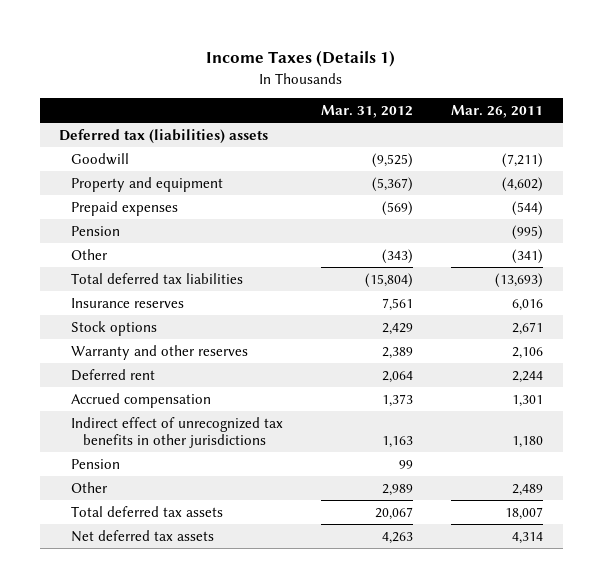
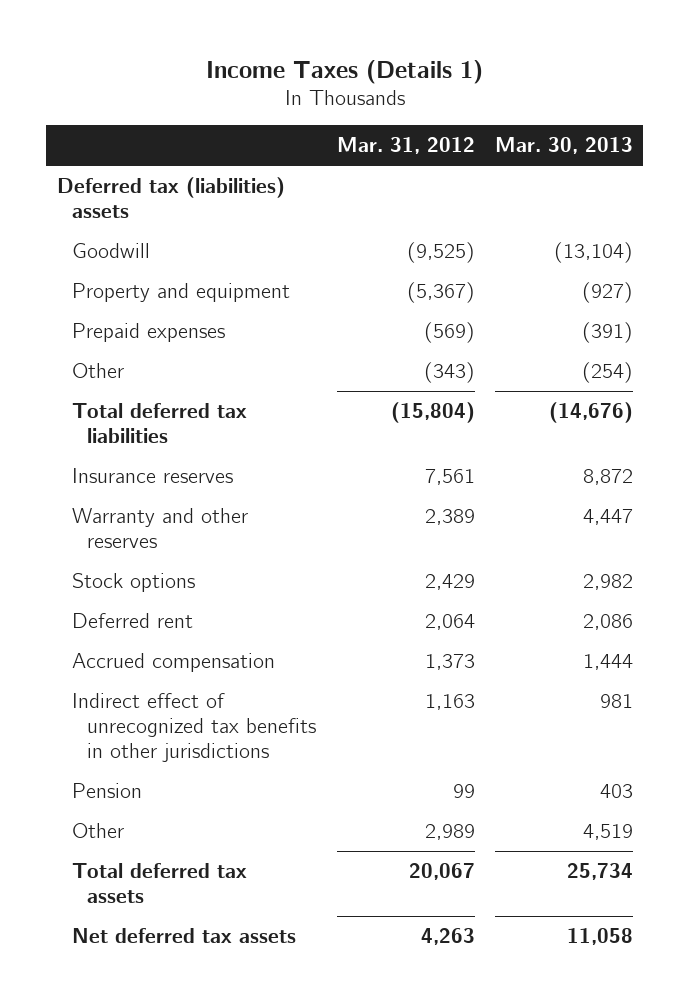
[451,105,544,119] Mar. 26, 2011 -> none
none -> [495,137,634,155] Mar. 30, 2013
[71,225,121,236] Pension -> none
[71,320,158,336] Stock options -> [71,573,195,593] Stock options

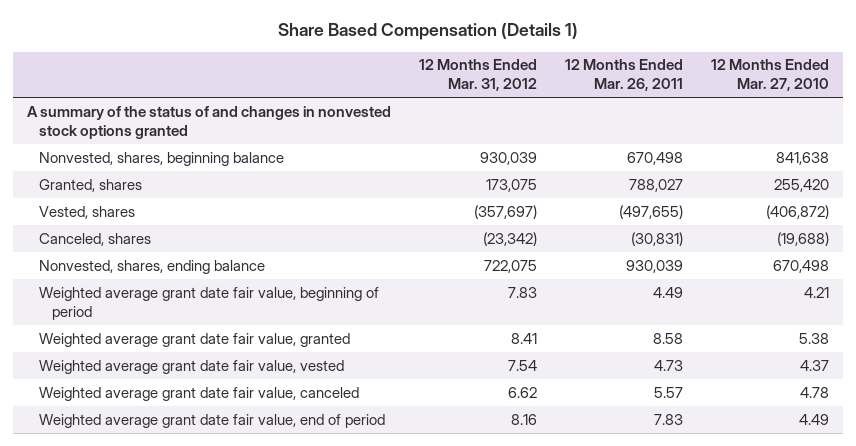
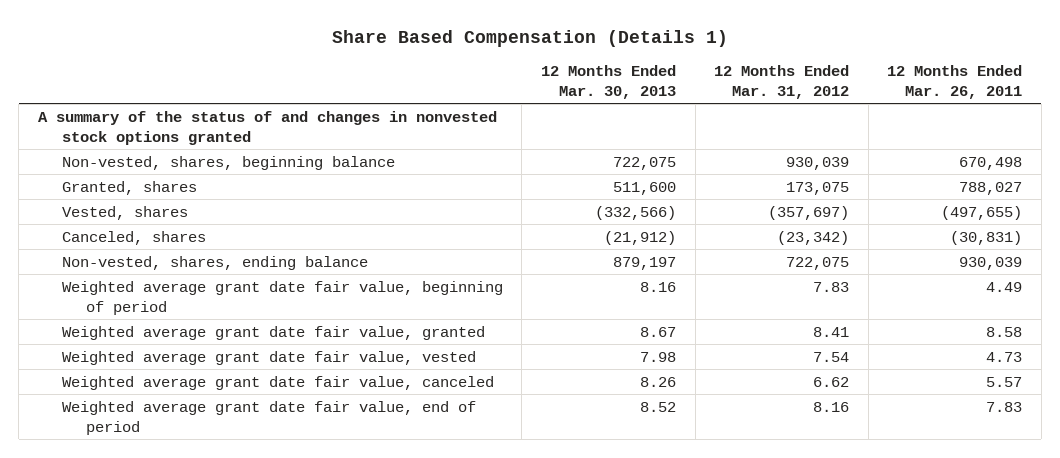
[711,59,830,92] 12 Months Ended Mar. 27, 2010 -> none
none -> [540,65,676,100] 12 Months Ended Mar. 30, 2013
[39,151,285,166] Nonvested, shares, beginning balance -> [61,155,395,170] Non-vested, shares, beginning balance
[39,259,266,274] Nonvested, shares, ending balance -> [61,255,368,270] Non-vested, shares, ending balance

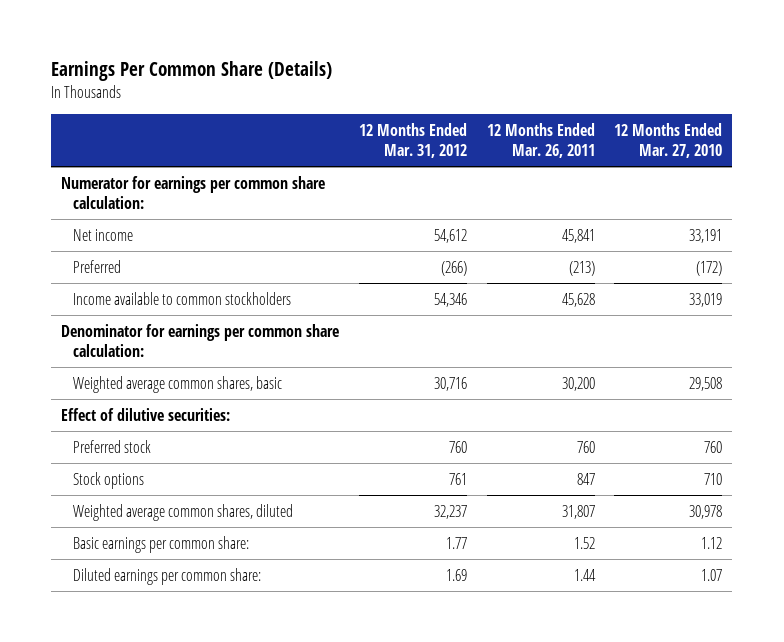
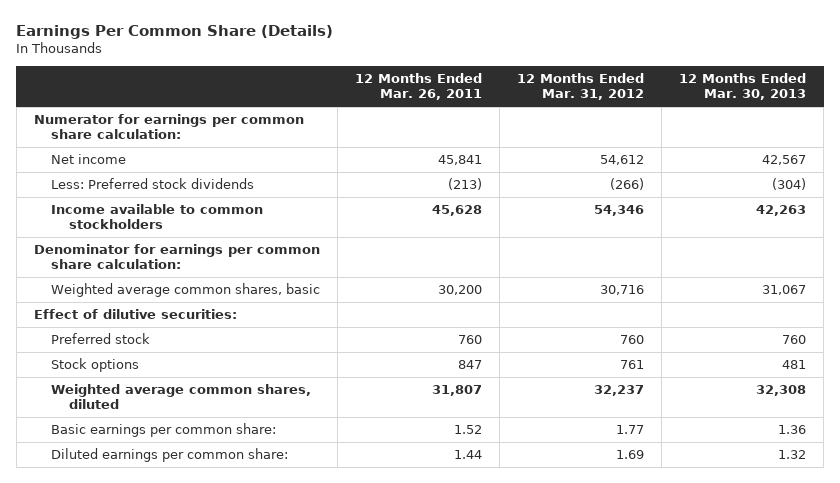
[614,122,723,158] 12 Months Ended Mar. 27, 2010 -> none
none -> [679,72,807,101] 12 Months Ended Mar. 30, 2013
[73,259,122,273] Preferred -> [51,178,255,190] Less: Preferred stock dividends

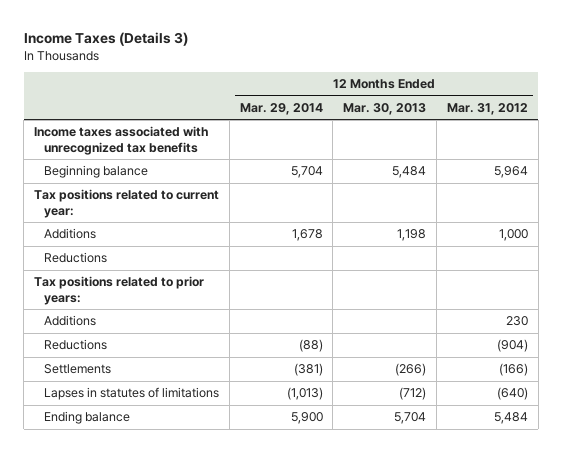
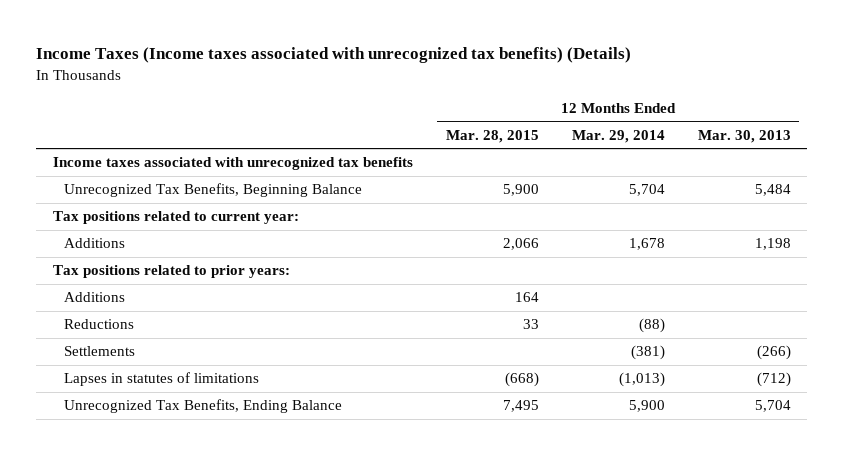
[23,31,188,46] Income Taxes (Details 3) -> [36,47,632,64] Income Taxes (Income taxes associated with unrecognized tax benefits) (Details)
[446,102,528,115] Mar. 31, 2012 -> none
none -> [445,129,539,143] Mar. 28, 2015
[44,165,149,179] Beginning balance -> [64,183,363,198] Unrecognized Tax Benefits, Beginning Balance
[44,252,108,264] Reductions -> none
[44,411,131,425] Ending balance -> [64,399,343,414] Unrecognized Tax Benefits, Ending Balance

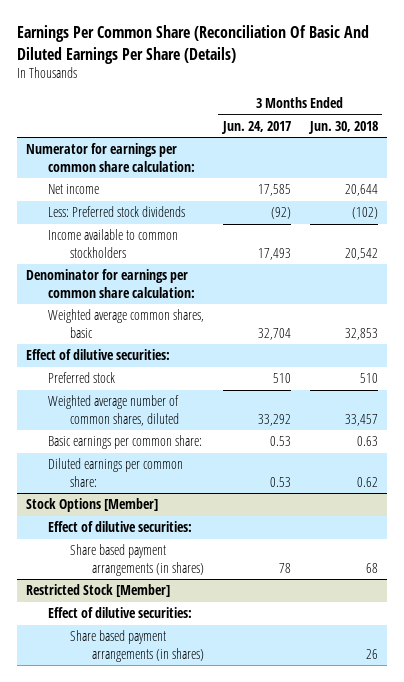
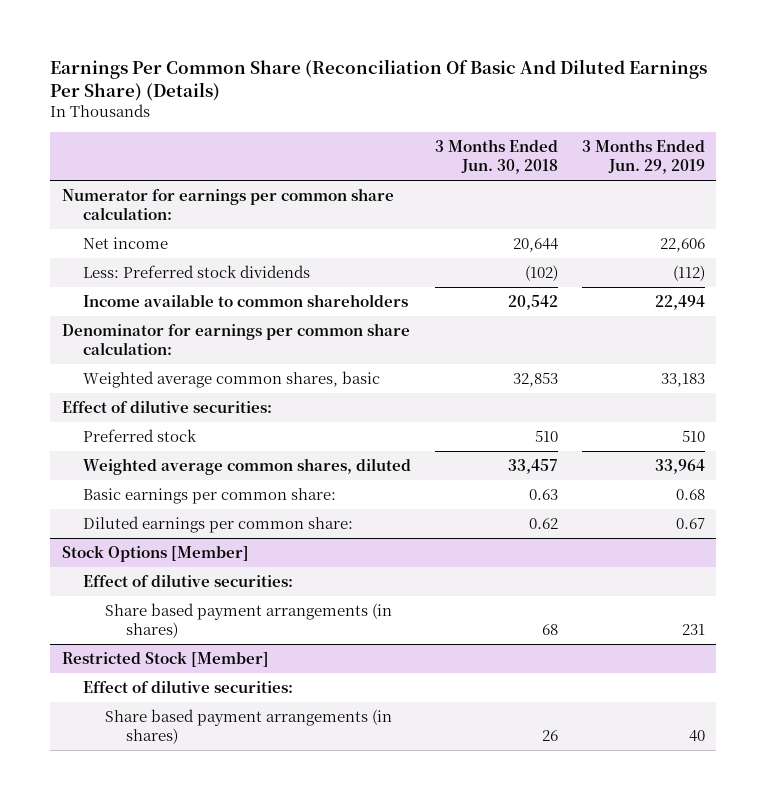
[16,25,369,64] Earnings Per Common Share (Reconciliation Of Basic And Diluted Earnings Per Share (Details) -> [50,58,708,101] Earnings Per Common Share (Reconciliation Of Basic And Diluted Earnings Per Share) (Details)
[221,120,292,134] Jun. 24, 2017 -> none
none -> [581,139,705,174] 3 Months Ended Jun. 29, 2019
[48,229,179,258] Income available to common stockholders -> [83,294,409,308] Income available to common shareholders
[48,395,180,426] Weighted average number of common shares, diluted -> [83,458,412,476] Weighted average common shares, diluted

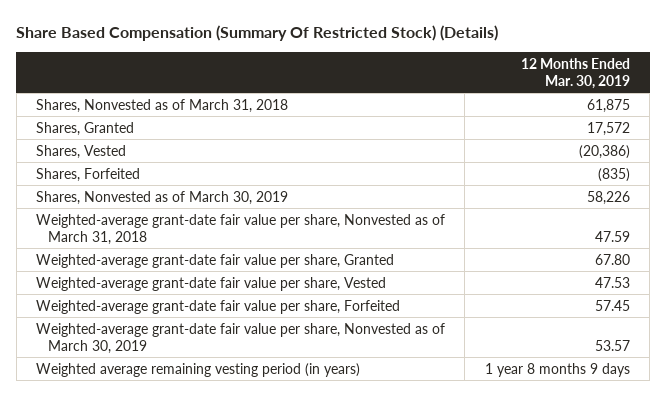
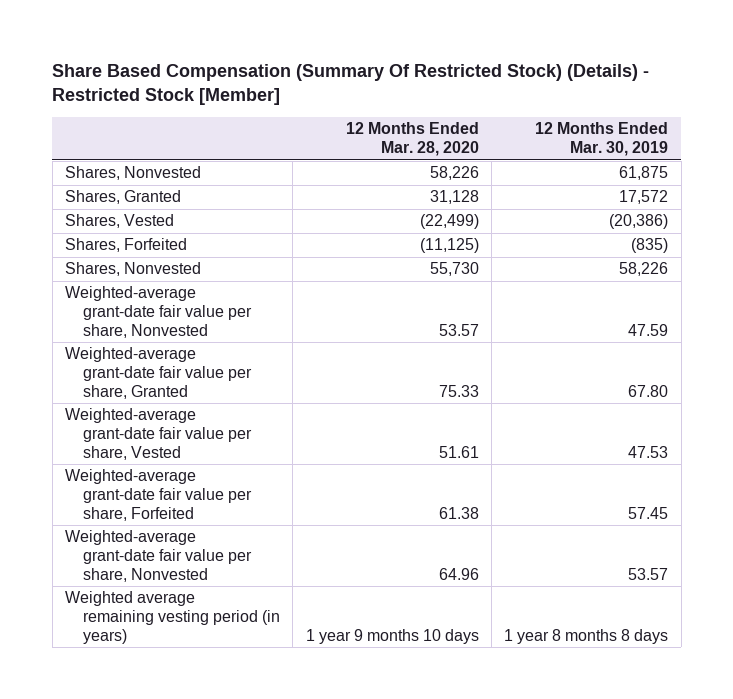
[16,24,499,41] Share Based Compensation (Summary Of Restricted Stock) (Details) -> [52,63,650,106] Share Based Compensation (Summary Of Restricted Stock) (Details) - Restricted Stock [Member]
none -> [345,122,479,157] 12 Months Ended Mar. 28, 2020
[36,98,289,113] Shares, Nonvested as of March 31, 2018 -> [64,166,201,181] Shares, Nonvested
[36,190,289,205] Shares, Nonvested as of March 30, 2019 -> [64,262,201,277] Shares, Nonvested
[36,213,446,245] Weighted-average grant-date fair value per share, Nonvested as of March 31, 2018 -> [64,286,253,338] Weighted-average grant-date fair value per share, Nonvested
[36,322,446,354] Weighted-average grant-date fair value per share, Nonvested as of March 30, 2019 -> [64,530,253,582] Weighted-average grant-date fair value per share, Nonvested
[484,362,630,377] 1 year 8 months 9 days -> [504,628,669,644] 1 year 8 months 8 days

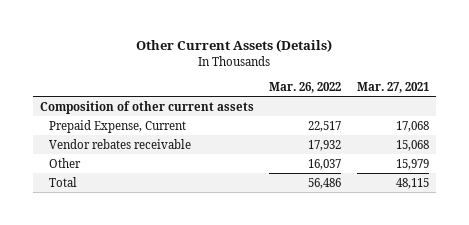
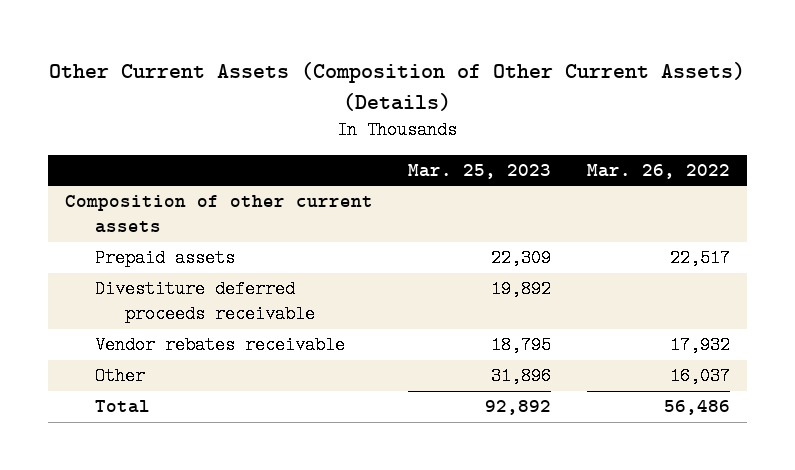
[136,39,333,53] Other Current Assets (Details) -> [49,62,746,111] Other Current Assets (Composition of Other Current Assets) (Details)
[356,81,429,93] Mar. 27, 2021 -> none
none -> [408,164,552,180] Mar. 25, 2023
[48,119,186,133] Prepaid Expense, Current -> [95,249,236,268] Prepaid assets
none -> [95,280,315,324] Divestiture deferred proceeds receivable

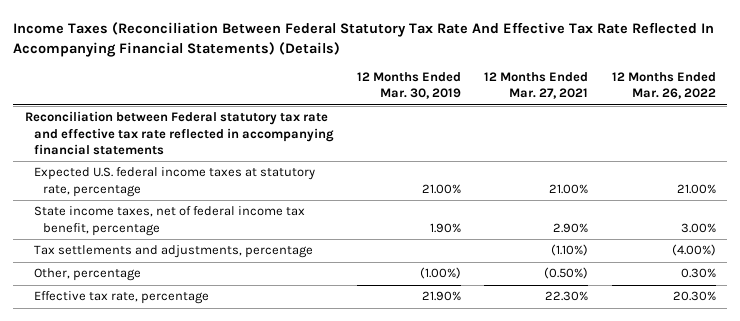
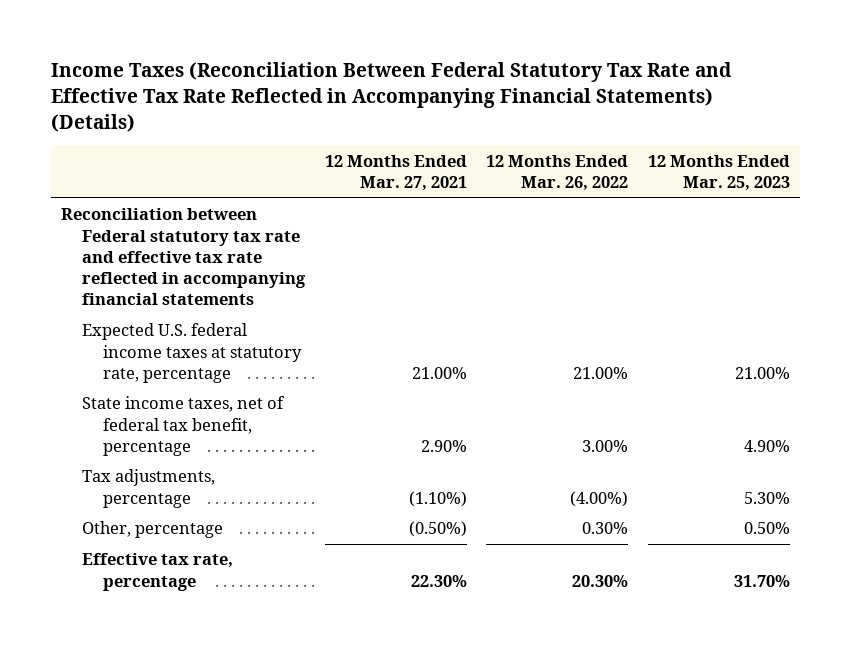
[12,21,714,57] Income Taxes (Reconciliation Between Federal Statutory Tax Rate And Effective Tax Rate Reflected In Accompanying Financial Statements) (Details) -> [50,61,732,132] Income Taxes (Reconciliation Between Federal Statutory Tax Rate and Effective Tax Rate Reflected in Accompanying Financial Statements) (Details)
[357,71,462,100] 12 Months Ended Mar. 30, 2019 -> none
none -> [647,154,790,192] 12 Months Ended Mar. 25, 2023
[33,206,305,236] State income taxes, net of federal income tax benefit, percentage -> [82,396,286,456] State income taxes, net of federal tax benefit, percentage
[33,245,313,259] Tax settlements and adjustments, percentage -> [82,469,216,508] Tax adjustments, percentage

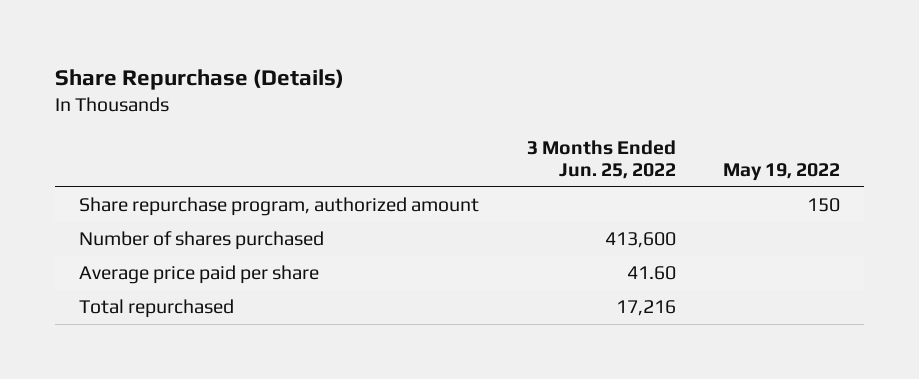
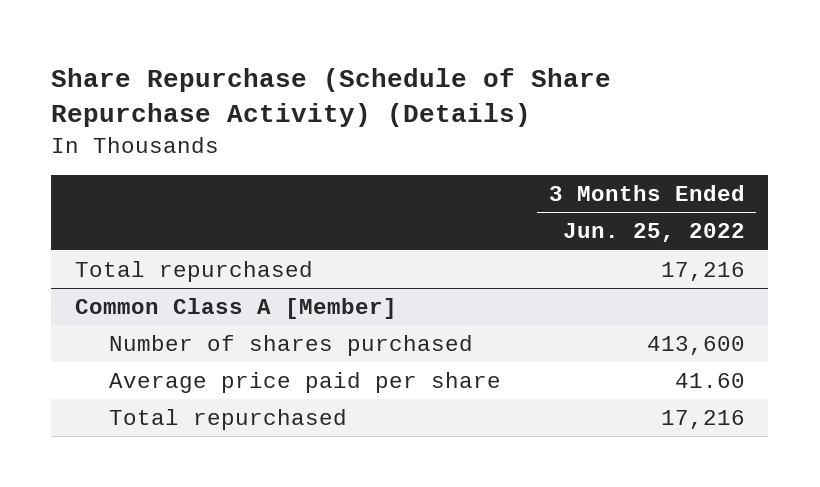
[54,68,344,90] Share Repurchase (Details) -> [51,67,612,127] Share Repurchase (Schedule of Share Repurchase Activity) (Details)
[723,163,841,182] May 19, 2022 -> none
[78,197,479,217] Share repurchase program, authorized amount -> none
none -> [75,261,314,283] Total repurchased
none -> [75,298,398,320] Common Class A [Member]

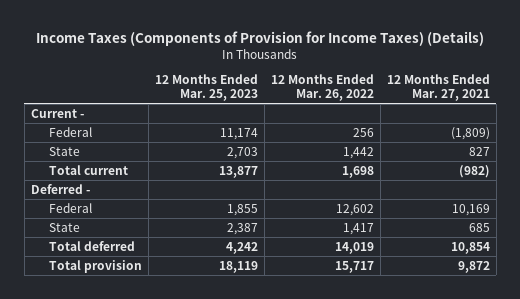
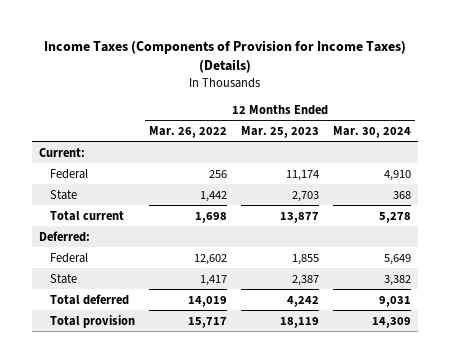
[386,74,490,102] 12 Months Ended Mar. 27, 2021 -> none
none -> [333,125,412,138] Mar. 30, 2024
[30,108,84,118] Current - -> [39,147,86,157] Current:
[30,183,90,194] Deferred - -> [39,230,91,242] Deferred:

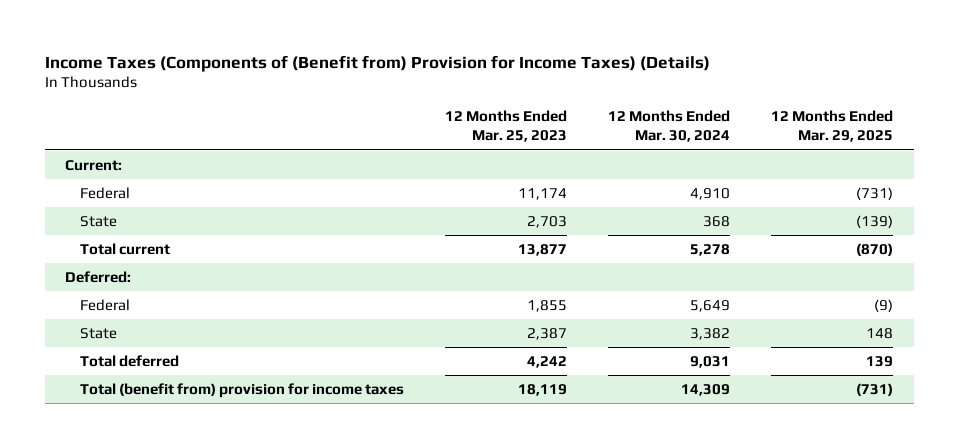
[44,40,407,74] Income Taxes (Components of Provision for Income Taxes) (Details) -> [44,54,710,72] Income Taxes (Components of (Benefit from) Provision for Income Taxes) (Details)
[148,125,227,138] Mar. 26, 2022 -> none
none -> [771,110,894,143] 12 Months Ended Mar. 29, 2025
[49,314,135,328] Total provision -> [79,383,404,399] Total (benefit from) provision for income taxes

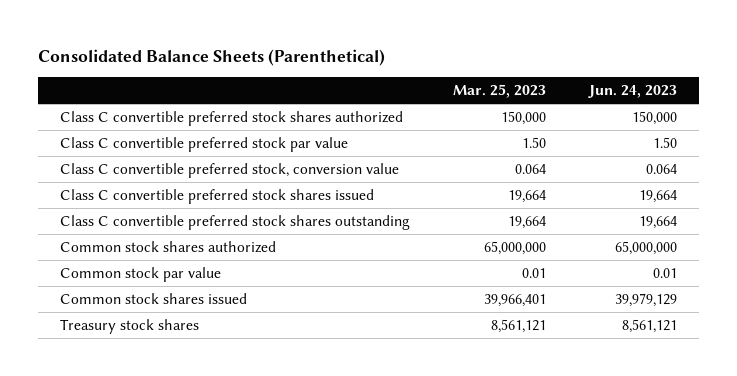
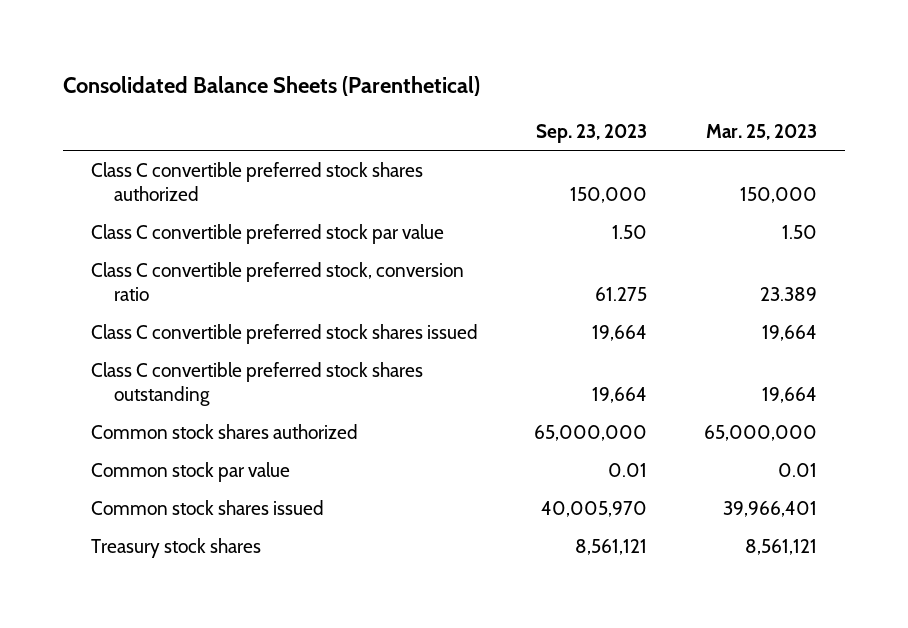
[588,85,678,99] Jun. 24, 2023 -> none
none -> [536,123,648,143] Sep. 23, 2023
[59,163,399,179] Class C convertible preferred stock, conversion value -> [91,261,465,301] Class C convertible preferred stock, conversion ratio
[514,164,546,175] 0.064 -> [759,286,817,301] 23.389

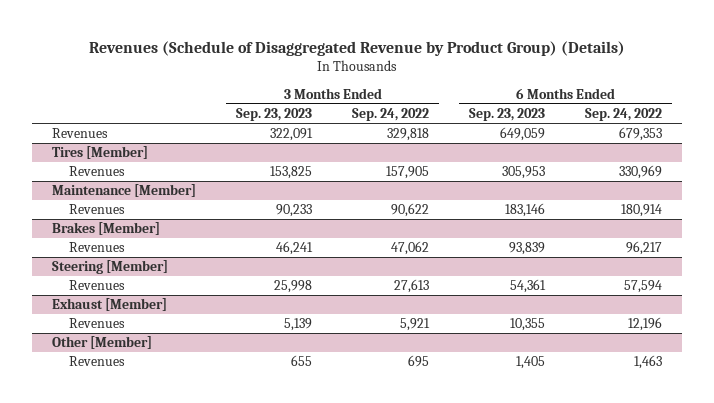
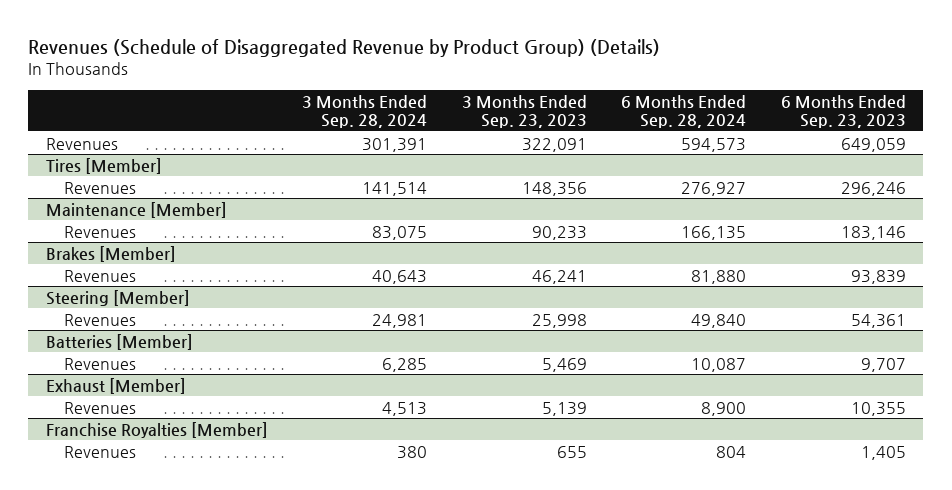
[352,107,430,121] Sep. 24, 2022 -> none
[585,107,663,121] Sep. 24, 2022 -> none
none -> [302,94,428,128] 3 Months Ended Sep. 28, 2024
none -> [621,94,747,128] 6 Months Ended Sep. 28, 2024
[269,166,312,180] 153,825 -> [521,181,587,196] 148,356
[502,166,546,180] 305,953 -> [840,181,906,196] 296,246
none -> [45,333,193,350] Batteries [Member]
none -> [64,357,137,370] Revenues
[51,336,152,350] Other [Member] -> none
none -> [45,421,268,438] Franchise Royalties [Member]

